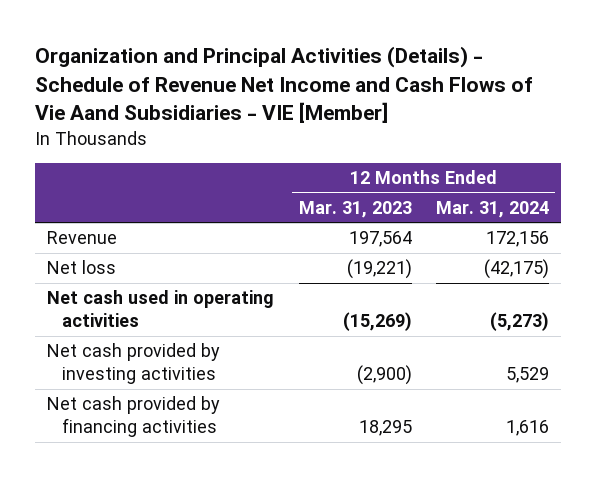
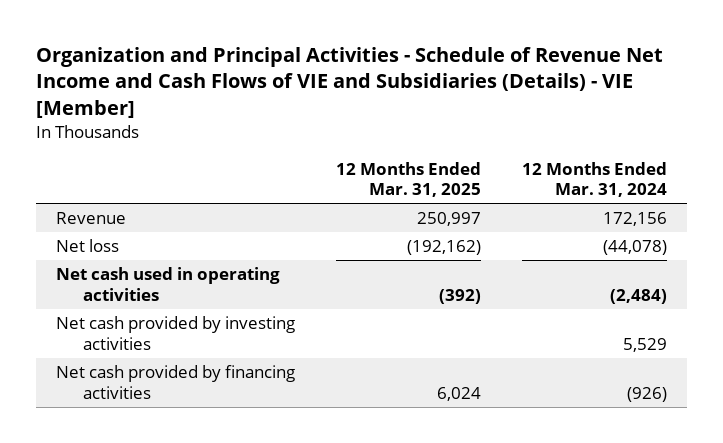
[35,46,534,124] Organization and Principal Activities (Details) - Schedule of Revenue Net Income and Cash Flows of Vie Aand Subsidiaries - VIE [Member] -> [35,46,663,118] Organization and Principal Activities - Schedule of Revenue Net Income and Cash Flows of VIE and Subsidiaries (Details) - VIE [Member]
[298,200,412,218] Mar. 31, 2023 -> none
none -> [336,161,482,198] 12 Months Ended Mar. 31, 2025
[483,259,549,280] (42,175) -> [602,239,667,255] (44,078)
[489,312,549,332] (5,273) -> [609,288,667,304] (2,484)
[505,420,549,437] 1,616 -> [626,386,667,402] (926)

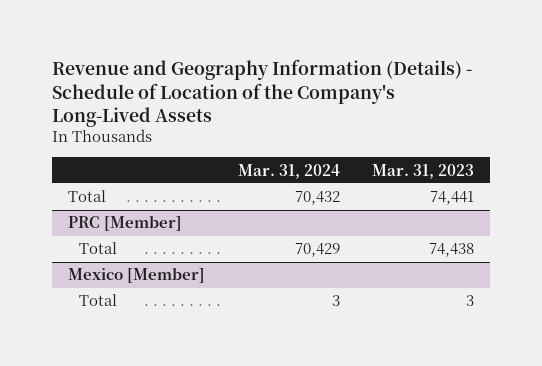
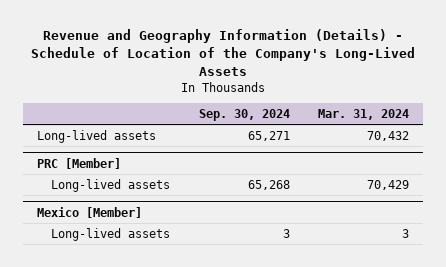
[372,163,475,179] Mar. 31, 2023 -> none
none -> [198,108,290,121] Sep. 30, 2024
[68,190,107,203] Total -> [36,129,156,143] Long-lived assets
[79,242,118,255] Total -> [51,178,171,192] Long-lived assets
[79,294,118,307] Total -> none
none -> [51,227,171,241] Long-lived assets

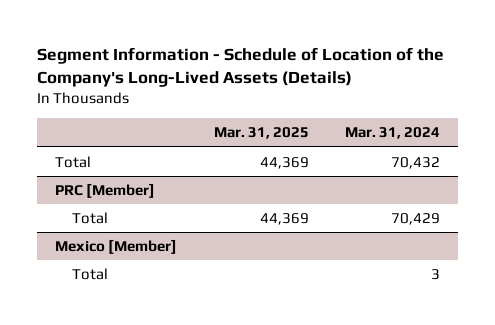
[30,29,415,77] Revenue and Geography Information (Details) - Schedule of Location of the Company's Long-Lived Assets -> [36,46,444,88] Segment Information - Schedule of Location of the Company's Long-Lived Assets (Details)
[198,108,290,121] Sep. 30, 2024 -> none
none -> [213,127,309,140] Mar. 31, 2025
[36,129,156,143] Long-lived assets -> [54,156,91,169] Total
[51,178,171,192] Long-lived assets -> [71,212,108,225] Total
[51,227,171,241] Long-lived assets -> none
none -> [71,268,108,281] Total

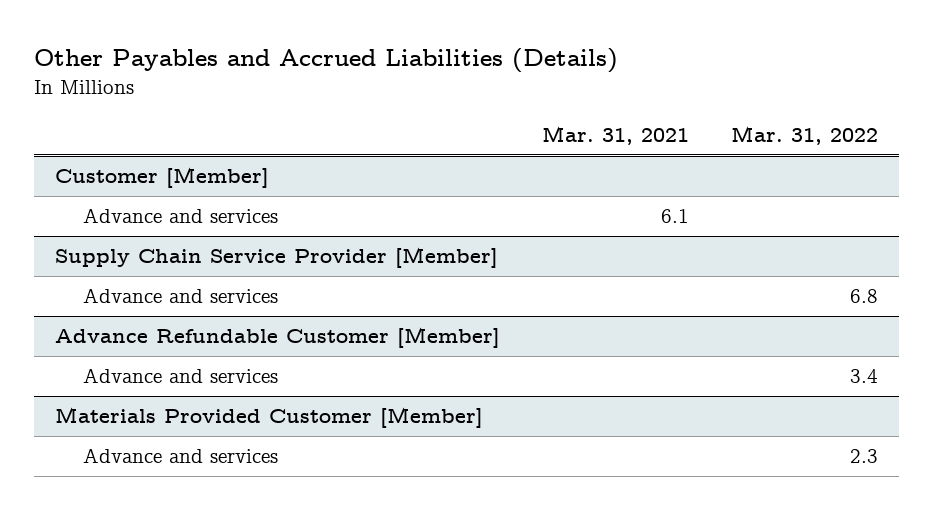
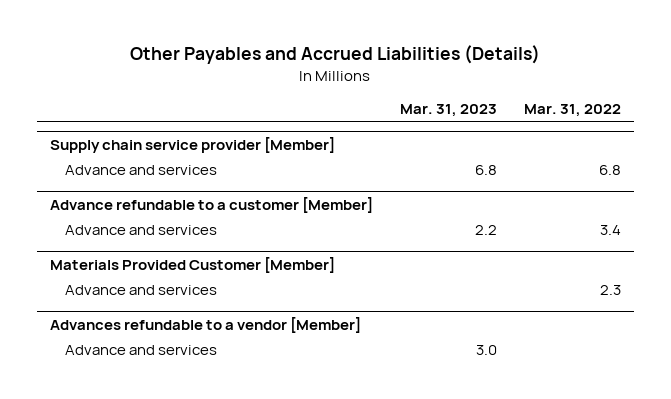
[541,125,689,145] Mar. 31, 2021 -> none
none -> [399,104,497,118] Mar. 31, 2023
[54,167,269,189] Customer [Member] -> none
[83,208,279,224] Advance and services -> none
[54,247,498,269] Supply Chain Service Provider [Member] -> [49,136,335,153] Supply chain service provider [Member]
[54,327,500,349] Advance Refundable Customer [Member] -> [49,196,373,213] Advance refundable to a customer [Member]
none -> [49,316,361,333] Advances refundable to a vendor [Member]
none -> [65,345,218,356] Advance and services

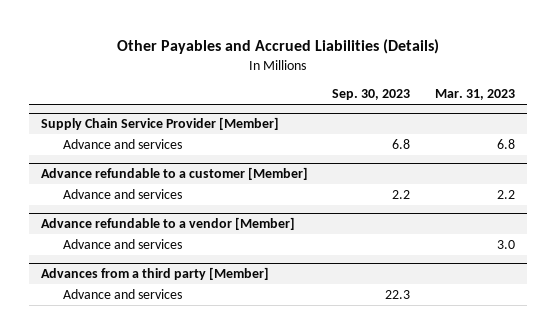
[523,104,621,118] Mar. 31, 2022 -> none
none -> [332,89,411,101] Sep. 30, 2023
[49,136,335,153] Supply chain service provider [Member] -> [41,117,280,131] Supply Chain Service Provider [Member]
[49,256,335,273] Materials Provided Customer [Member] -> none
[65,285,218,296] Advance and services -> none
[49,316,361,333] Advances refundable to a vendor [Member] -> [41,217,296,231] Advance refundable to a vendor [Member]
none -> [41,267,270,281] Advances from a third party [Member]
none -> [63,288,183,299] Advance and services

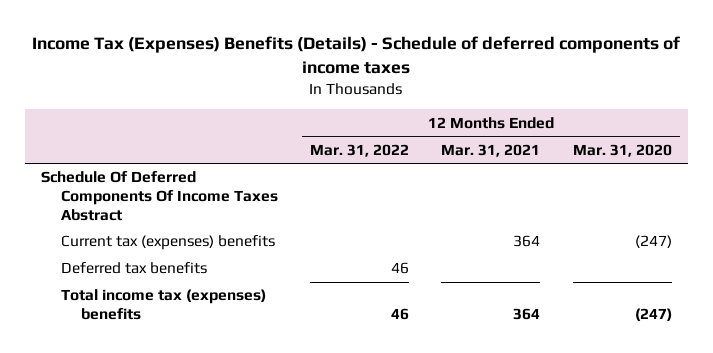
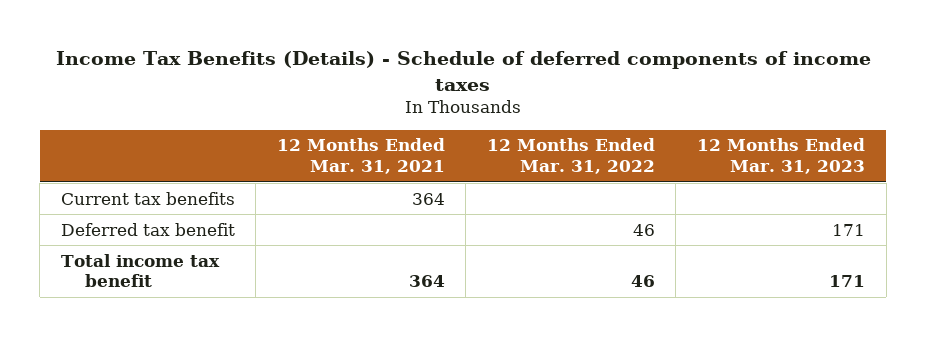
[32,36,681,74] Income Tax (Expenses) Benefits (Details) - Schedule of deferred components of income taxes -> [55,51,871,91] Income Tax Benefits (Details) - Schedule of deferred components of income taxes
[572,143,672,157] Mar. 31, 2020 -> none
none -> [697,138,866,175] 12 Months Ended Mar. 31, 2023
[41,171,278,221] Schedule Of Deferred Components Of Income Taxes Abstract -> none
[60,235,275,251] Current tax (expenses) benefits -> [60,191,235,205] Current tax benefits
[60,262,207,275] Deferred tax benefits -> [60,222,235,236] Deferred tax benefit
[60,289,266,321] Total income tax (expenses) benefits -> [60,253,220,288] Total income tax benefit

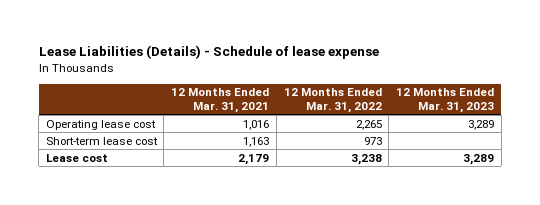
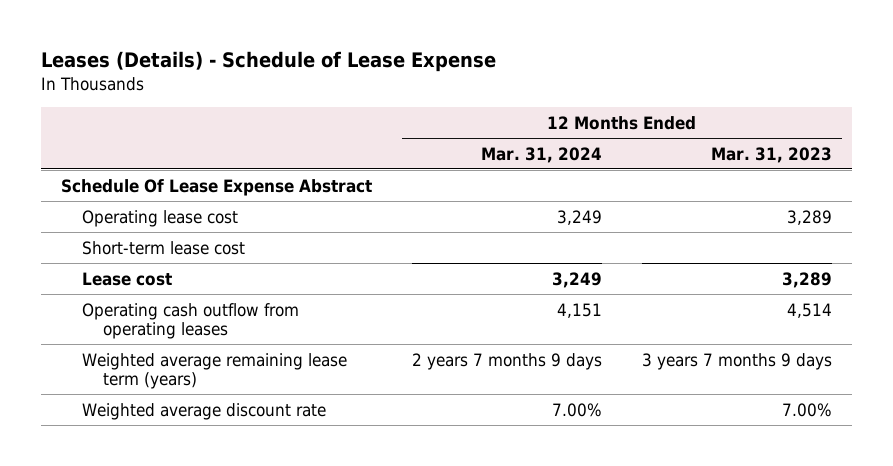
[38,45,379,60] Lease Liabilities (Details) - Schedule of lease expense -> [41,51,497,73] Leases (Details) - Schedule of Lease Expense
[171,88,270,114] 12 Months Ended Mar. 31, 2021 -> none
[283,88,382,114] 12 Months Ended Mar. 31, 2022 -> none
none -> [480,146,602,163] Mar. 31, 2024
none -> [61,178,373,196] Schedule Of Lease Expense Abstract
none -> [82,302,300,340] Operating cash outflow from operating leases
none -> [82,352,348,390] Weighted average remaining lease term (years)
none -> [82,402,327,420] Weighted average discount rate

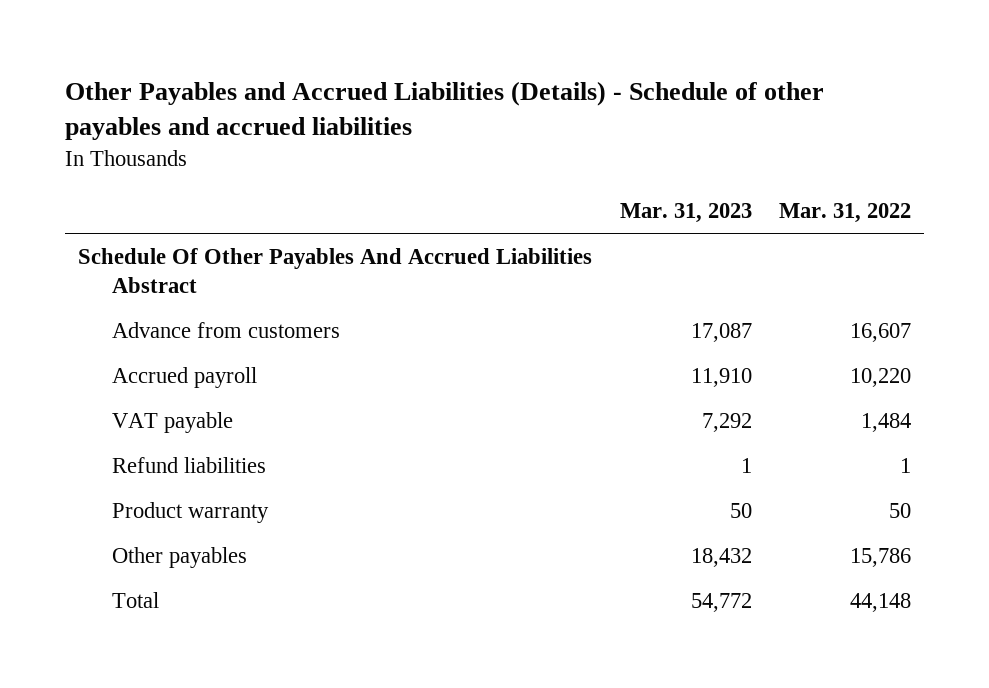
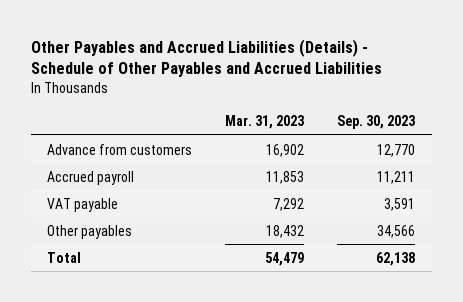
[64,80,824,141] Other Payables and Accrued Liabilities (Details) - Schedule of other payables and accrued liabilities -> [30,38,382,78] Other Payables and Accrued Liabilities (Details) - Schedule of Other Payables and Accrued Liabilities
[778,203,911,224] Mar. 31, 2022 -> none
none -> [337,115,416,130] Sep. 30, 2023
[78,247,593,293] Schedule Of Other Payables And Accrued Liabilities Abstract -> none
[690,322,752,342] 17,087 -> [266,143,305,157] 16,902
[690,367,752,387] 11,910 -> [266,170,305,184] 11,853
[111,456,266,473] Refund liabilities -> none
[111,501,269,523] Product warranty -> none
[690,592,752,612] 54,772 -> [265,251,305,266] 54,479

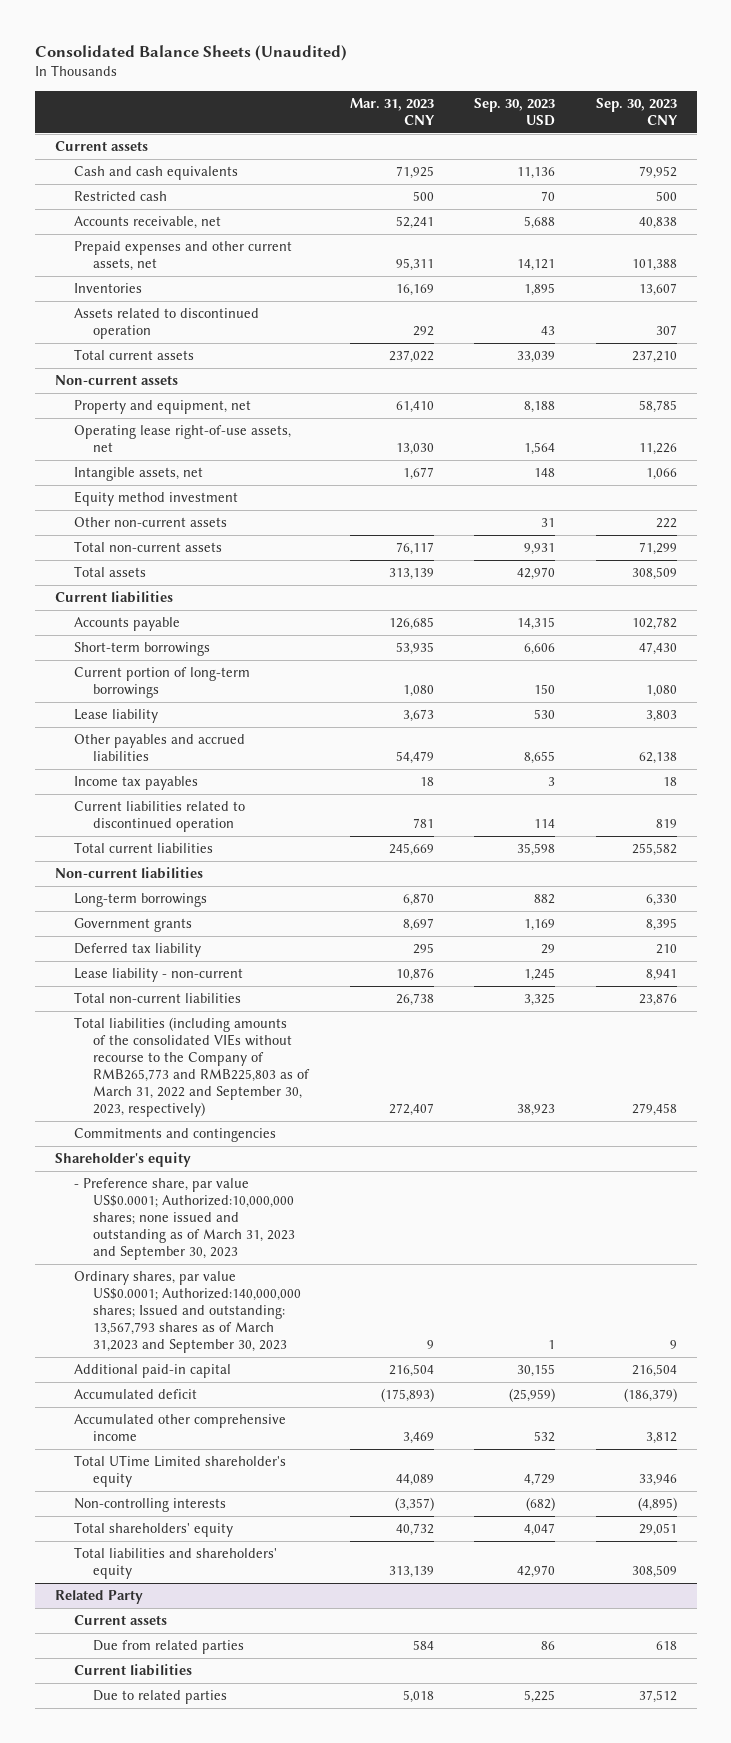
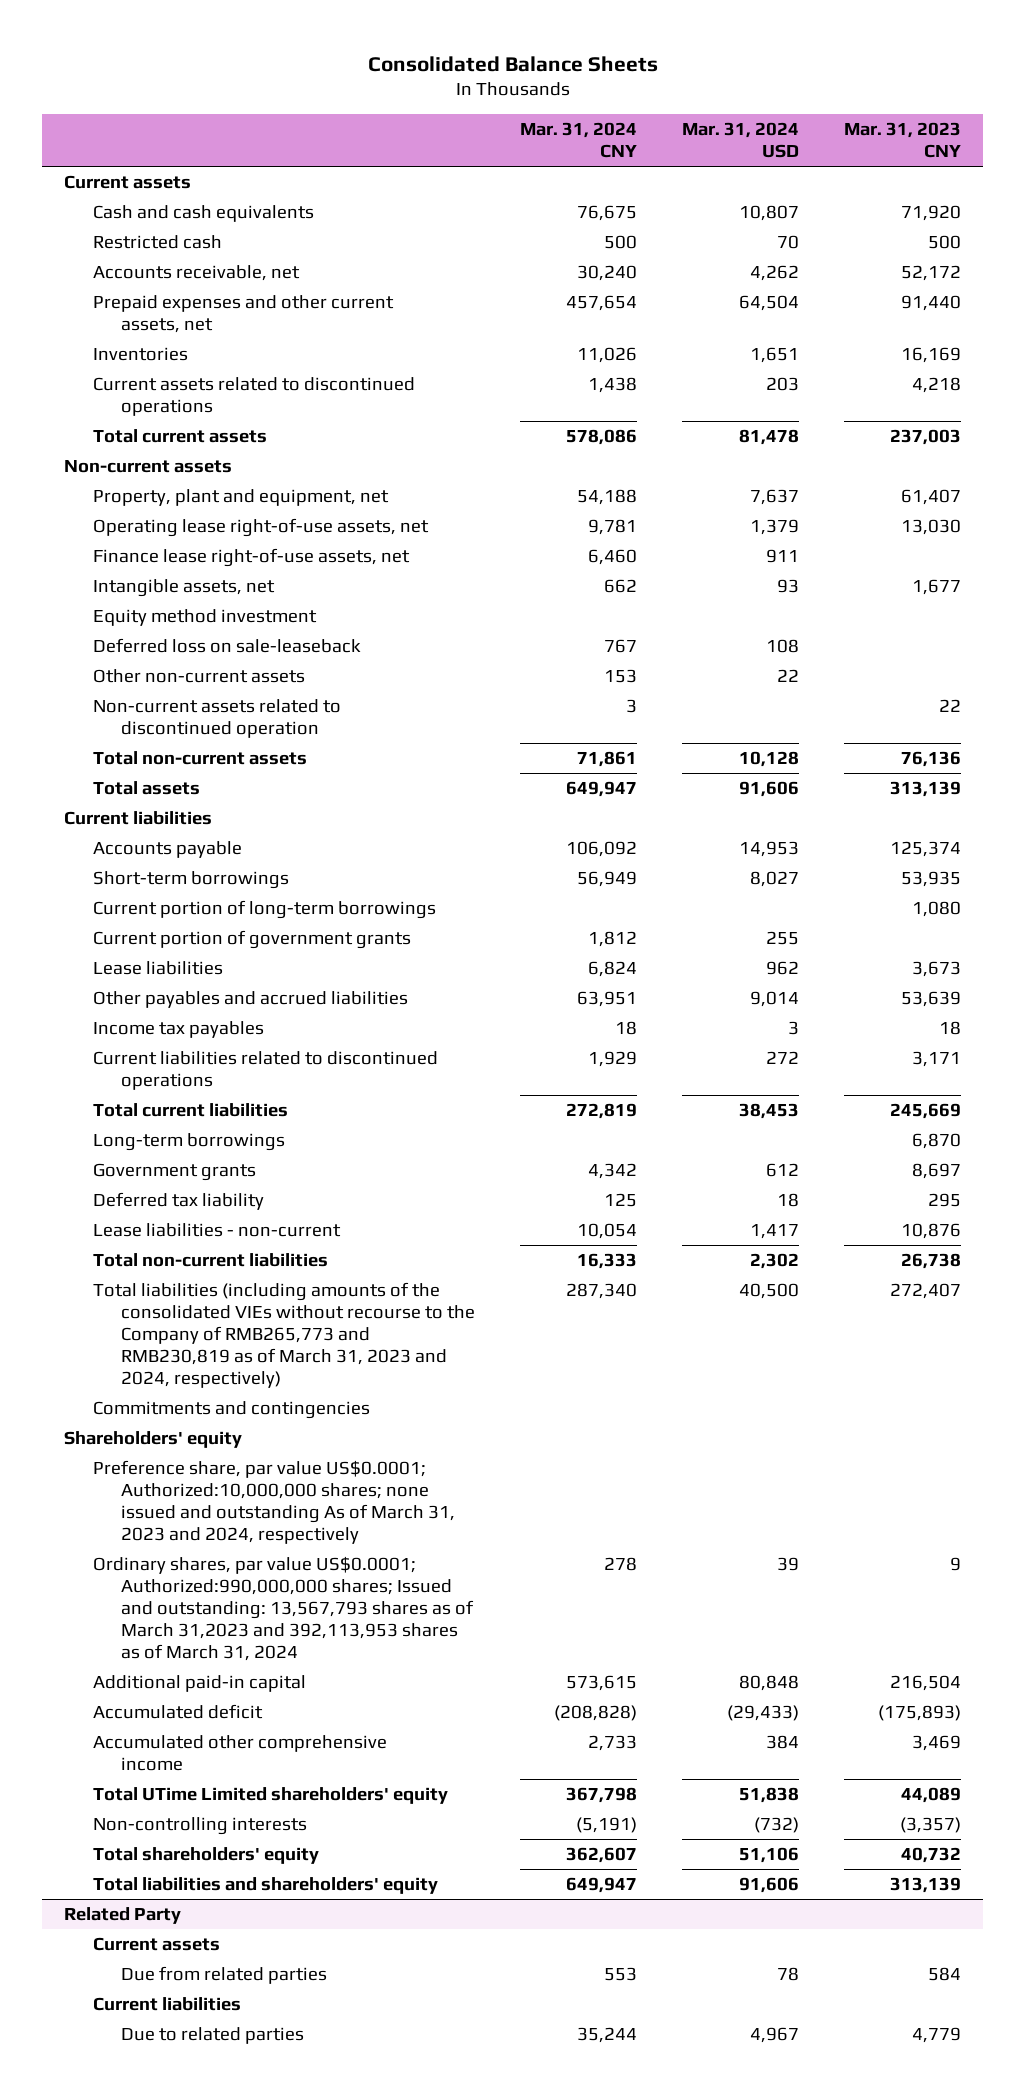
[34,44,347,61] Consolidated Balance Sheets (Unaudited) -> [367,55,658,72] Consolidated Balance Sheets
[474,98,556,126] Sep. 30, 2023 USD -> none
[595,98,678,125] Sep. 30, 2023 CNY -> none
none -> [520,121,638,158] Mar. 31, 2024 CNY
none -> [682,121,800,158] Mar. 31, 2024 USD
[395,166,434,180] 71,925 -> [900,205,961,222] 71,920
[395,216,434,230] 52,241 -> [900,265,961,282] 52,172
[395,258,434,272] 95,311 -> [900,295,961,312] 91,440
[74,308,260,340] Assets related to discontinued operation -> [92,377,415,417] Current assets related to discontinued operations
[412,326,434,337] 292 -> [911,377,961,394] 4,218
[388,350,434,364] 237,022 -> [889,429,961,446] 237,003
[74,400,252,415] Property and equipment, net -> [92,489,389,507] Property, plant and equipment, net
[395,401,434,414] 61,410 -> [900,489,961,506] 61,407
none -> [92,548,410,568] Finance lease right-of-use assets, net
none -> [92,638,361,654] Deferred loss on sale-leaseback
none -> [92,699,341,739] Non-current assets related to discontinued operation
[395,542,434,556] 76,117 -> [900,751,961,768] 76,136
[388,617,434,631] 126,685 -> [889,841,961,858] 125,374
none -> [92,930,411,950] Current portion of government grants
[74,709,159,724] Lease liability -> [92,961,223,976] Lease liabilities
[395,751,434,765] 54,479 -> [900,991,961,1008] 53,639
[74,801,246,833] Current liabilities related to discontinued operation -> [92,1051,438,1091] Current liabilities related to discontinued operations
[412,818,434,829] 781 -> [911,1051,961,1068] 3,171
[54,867,203,880] Non-current liabilities -> none
[74,968,244,983] Lease liability - non-current -> [92,1223,341,1238] Lease liabilities - non-current
[74,1017,311,1117] Total liabilities (including amounts of the consolidated VIEs without recourse to the Company of RMB265,773 and RMB225,803 as of March 31, 2022 and September 30, 2023, respectively) -> [92,1282,476,1388] Total liabilities (including amounts of the consolidated VIEs without recourse to the Company of RMB265,773 and RMB230,819 as of March 31, 2023 and 2024, respectively)
[54,1152,191,1168] Shareholder's equity -> [64,1431,243,1449] Shareholders' equity
[74,1178,296,1260] - Preference share, par value US$0.0001; Authorized:10,000,000 shares; none issued and outstanding as of March 31, 2023 and September 30, 2023 -> [92,1460,456,1545] Preference share, par value US$0.0001; Authorized:10,000,000 shares; none issued and outstanding As of March 31, 2023 and 2024, respectively
[74,1271,302,1353] Ordinary shares, par value US$0.0001; Authorized:140,000,000 shares; Issued and outstanding: 13,567,793 shares as of March 31,2023 and September 30, 2023 -> [92,1556,475,1661] Ordinary shares, par value US$0.0001; Authorized:990,000,000 shares; Issued and outstanding: 13,567,793 shares as of March 31,2023 and 392,113,953 shares as of March 31, 2024
[74,1455,287,1488] Total UTime Limited shareholder's equity -> [92,1787,448,1805] Total UTime Limited shareholders' equity
[402,1690,434,1704] 5,018 -> [911,2027,961,2044] 4,779

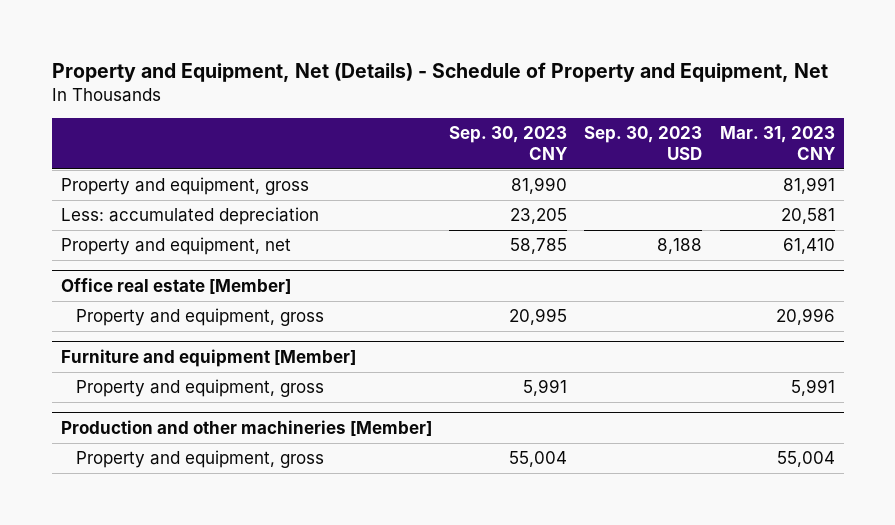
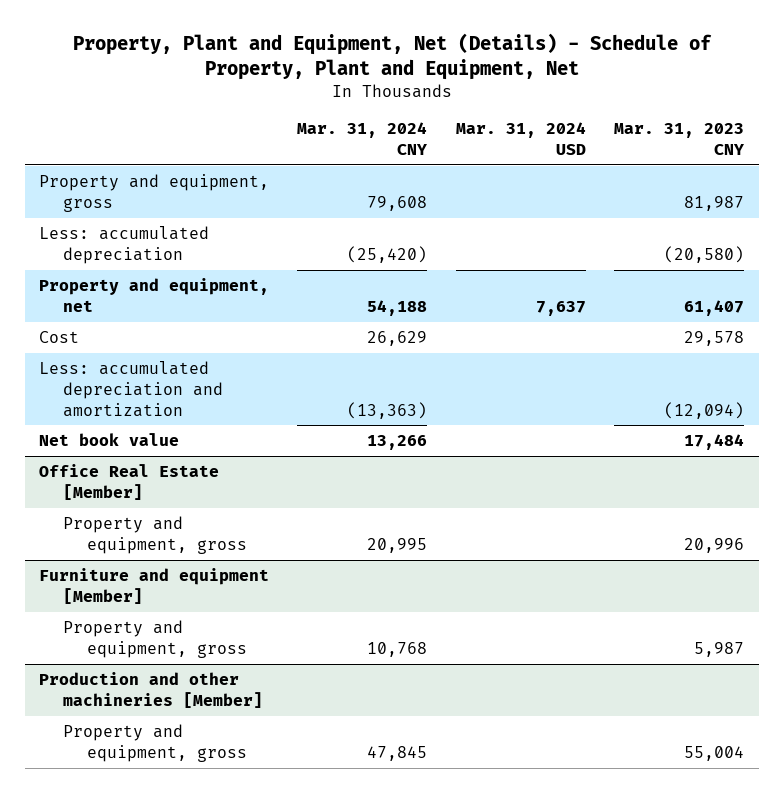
[51,62,828,83] Property and Equipment, Net (Details) - Schedule of Property and Equipment, Net -> [72,33,712,81] Property, Plant and Equipment, Net (Details) - Schedule of Property, Plant and Equipment, Net
[449,126,569,160] Sep. 30, 2023 CNY -> none
[584,126,703,160] Sep. 30, 2023 USD -> none
none -> [297,122,428,156] Mar. 31, 2024 CNY
none -> [455,122,586,156] Mar. 31, 2024 USD
[782,177,835,195] 81,991 -> [684,195,745,211] 81,987
[780,208,835,225] 20,581 -> [664,245,745,263] (20,580)
[782,238,835,255] 61,410 -> [684,299,745,316] 61,407
none -> [39,331,80,344] Cost
none -> [39,361,224,417] Less: accumulated depreciation and amortization
none -> [39,433,180,447] Net book value
[60,277,291,294] Office real estate [Member] -> [39,464,220,500] Office Real Estate [Member]
[790,379,835,397] 5,991 -> [694,641,745,657] 5,987

